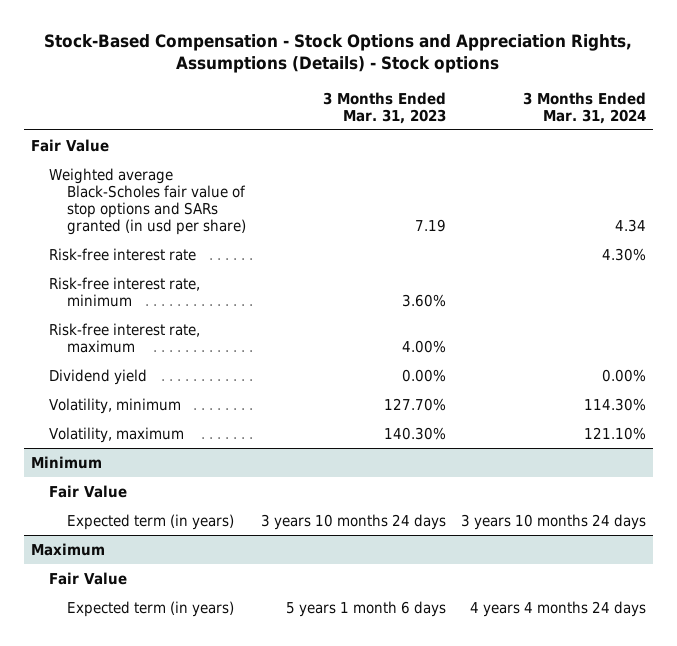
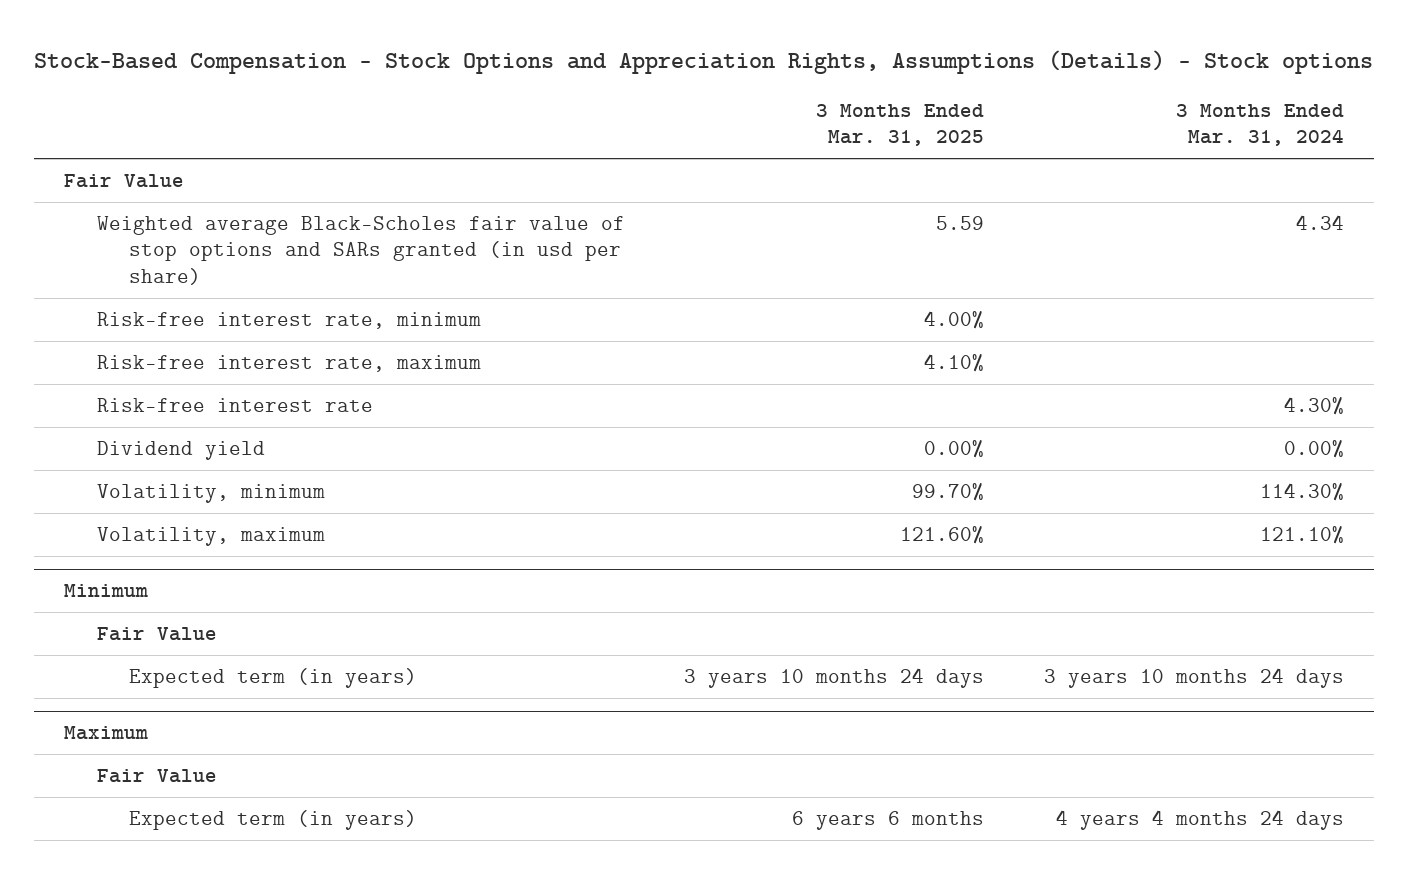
[322,91,446,124] 3 Months Ended Mar. 31, 2023 -> none
none -> [816,104,985,147] 3 Months Ended Mar. 31, 2025
[49,247,197,261] Risk-free interest rate -> [96,397,373,412] Risk-free interest rate

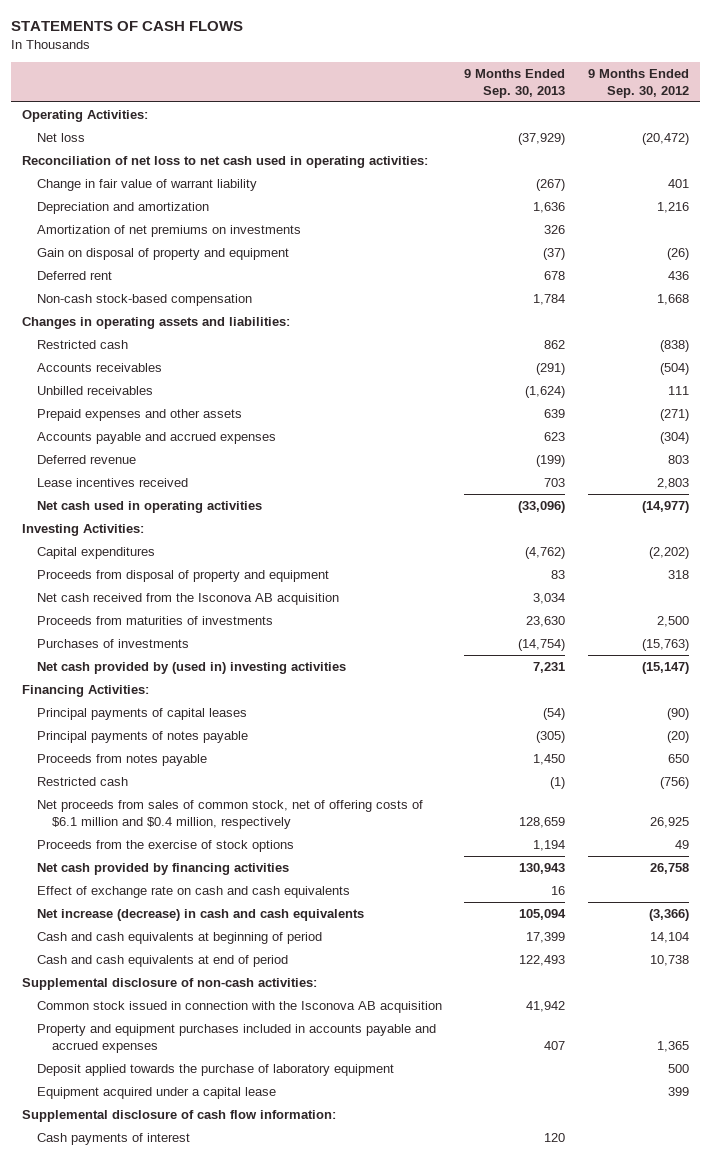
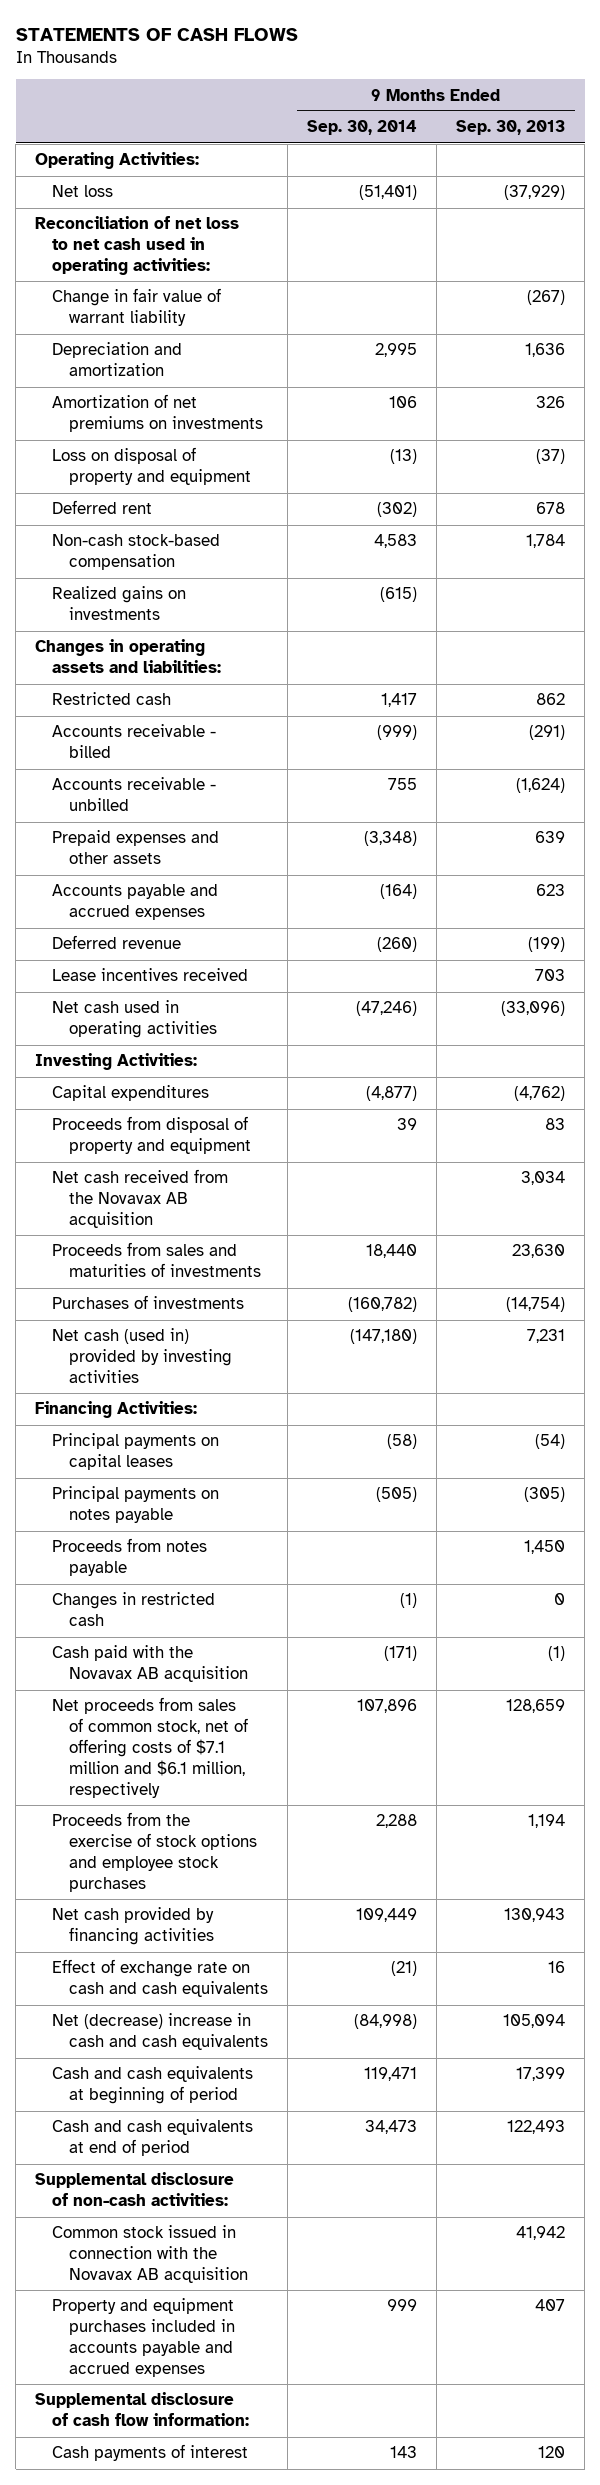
[587,68,689,98] 9 Months Ended Sep. 30, 2012 -> none
none -> [306,120,417,136] Sep. 30, 2014
[36,248,289,261] Gain on disposal of property and equipment -> [51,447,251,486] Loss on disposal of property and equipment
none -> [51,586,186,621] Realized gains on investments
[36,363,162,373] Accounts receivables -> [51,724,216,759] Accounts receivable - billed
[36,386,153,396] Unbilled receivables -> [51,777,216,812] Accounts receivable - unbilled
[36,593,339,606] Net cash received from the Isconova AB acquisition -> [51,1169,228,1229] Net cash received from the Novavax AB acquisition
[36,616,273,626] Proceeds from maturities of investments -> [51,1242,261,1278] Proceeds from sales and maturities of investments
[36,662,346,675] Net cash provided by (used in) investing activities -> [51,1328,232,1384] Net cash (used in) provided by investing activities
[36,708,247,721] Principal payments of capital leases -> [51,1433,219,1471] Principal payments on capital leases
[36,731,248,744] Principal payments of notes payable -> [51,1486,219,1524] Principal payments on notes payable
[36,777,128,787] Restricted cash -> [51,1592,215,1627] Changes in restricted cash
[550,777,566,790] (1) -> [554,1593,566,1606] 0
none -> [51,1645,248,1683] Cash paid with the Novavax AB acquisition
[36,800,423,829] Net proceeds from sales of common stock, net of offering costs of $6.1 million and $0.4 million, respectively -> [51,1697,248,1798] Net proceeds from sales of common stock, net of offering costs of $7.1 million and $6.1 million, respectively
[36,840,294,853] Proceeds from the exercise of stock options -> [51,1812,257,1892] Proceeds from the exercise of stock options and employee stock purchases
[36,909,364,922] Net increase (decrease) in cash and cash equivalents -> [51,2013,268,2051] Net (decrease) increase in cash and cash equivalents
[36,1001,442,1014] Common stock issued in connection with the Isconova AB acquisition -> [51,2225,248,2284] Common stock issued in connection with the Novavax AB acquisition
[36,1064,394,1077] Deposit applied towards the purchase of laboratory equipment -> none
[36,1087,276,1100] Equipment acquired under a capital lease -> none

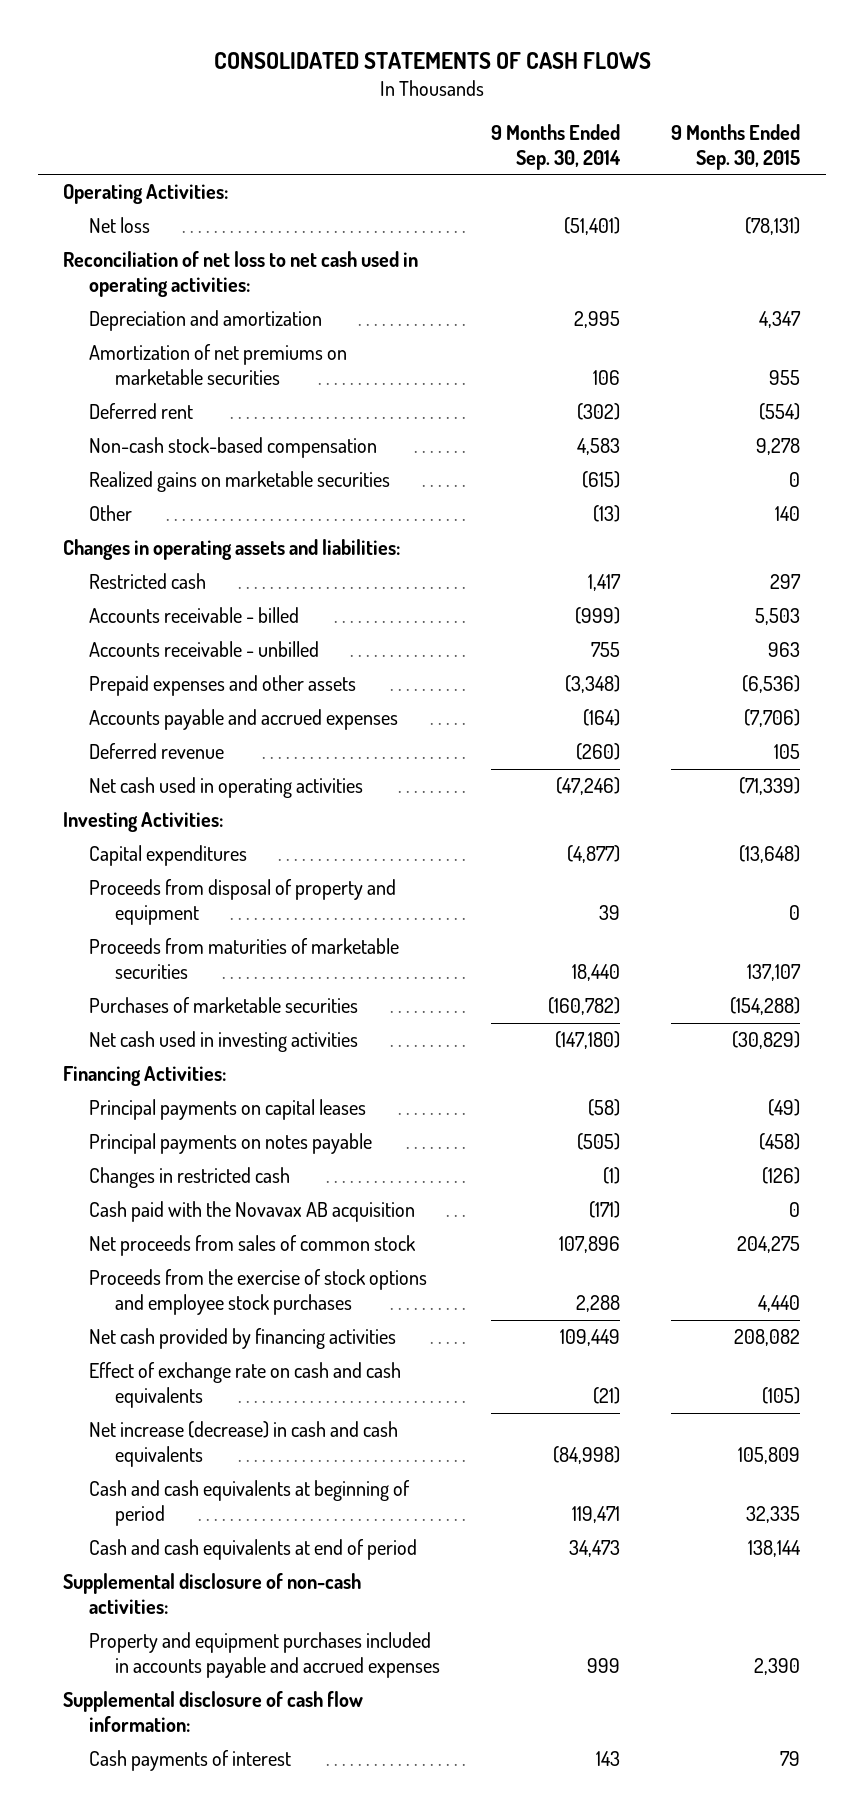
[15,27,298,41] STATEMENTS OF CASH FLOWS -> [213,51,651,69] CONSOLIDATED STATEMENTS OF CASH FLOWS
[456,120,566,136] Sep. 30, 2013 -> none
none -> [671,124,801,170] 9 Months Ended Sep. 30, 2015
[51,288,221,327] Change in fair value of warrant liability -> none
[51,447,251,486] Loss on disposal of property and equipment -> none
[51,394,263,433] Amortization of net premiums on investments -> [89,344,348,385] Amortization of net premiums on marketable securities
[51,586,186,621] Realized gains on investments -> [89,471,391,493] Realized gains on marketable securities
none -> [89,505,133,522] Other
[51,968,248,982] Lease incentives received -> none
[51,1169,228,1229] Net cash received from the Novavax AB acquisition -> none
[51,1242,261,1278] Proceeds from sales and maturities of investments -> [89,938,400,979] Proceeds from maturities of marketable securities
[51,1295,244,1310] Purchases of investments -> [89,997,359,1014] Purchases of marketable securities
[51,1328,232,1384] Net cash (used in) provided by investing activities -> [89,1031,359,1053] Net cash used in investing activities
[51,1538,207,1577] Proceeds from notes payable -> none
[51,1697,248,1798] Net proceeds from sales of common stock, net of offering costs of $7.1 million and $6.1 million, respectively -> [89,1235,417,1257] Net proceeds from sales of common stock
[51,2013,268,2051] Net (decrease) increase in cash and cash equivalents -> [89,1421,399,1467] Net increase (decrease) in cash and cash equivalents
[51,2225,248,2284] Common stock issued in connection with the Novavax AB acquisition -> none

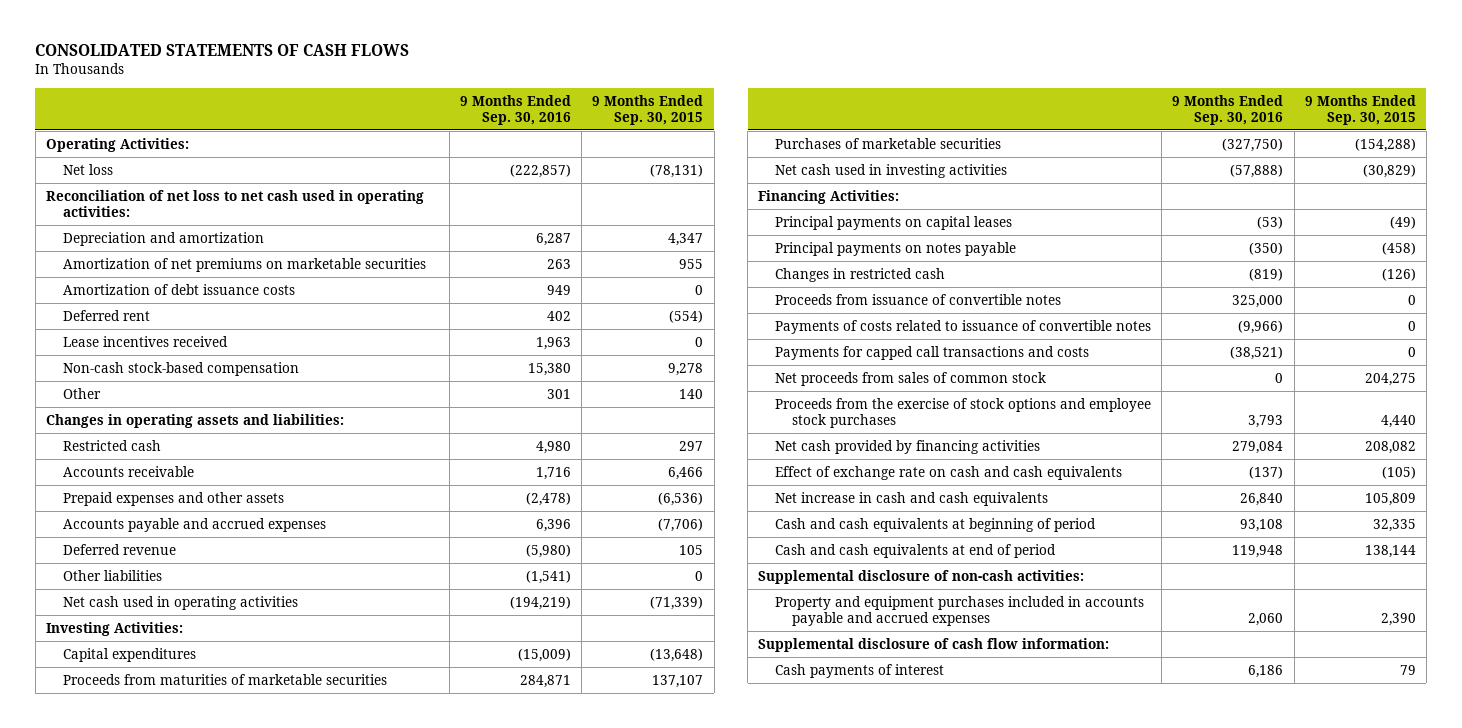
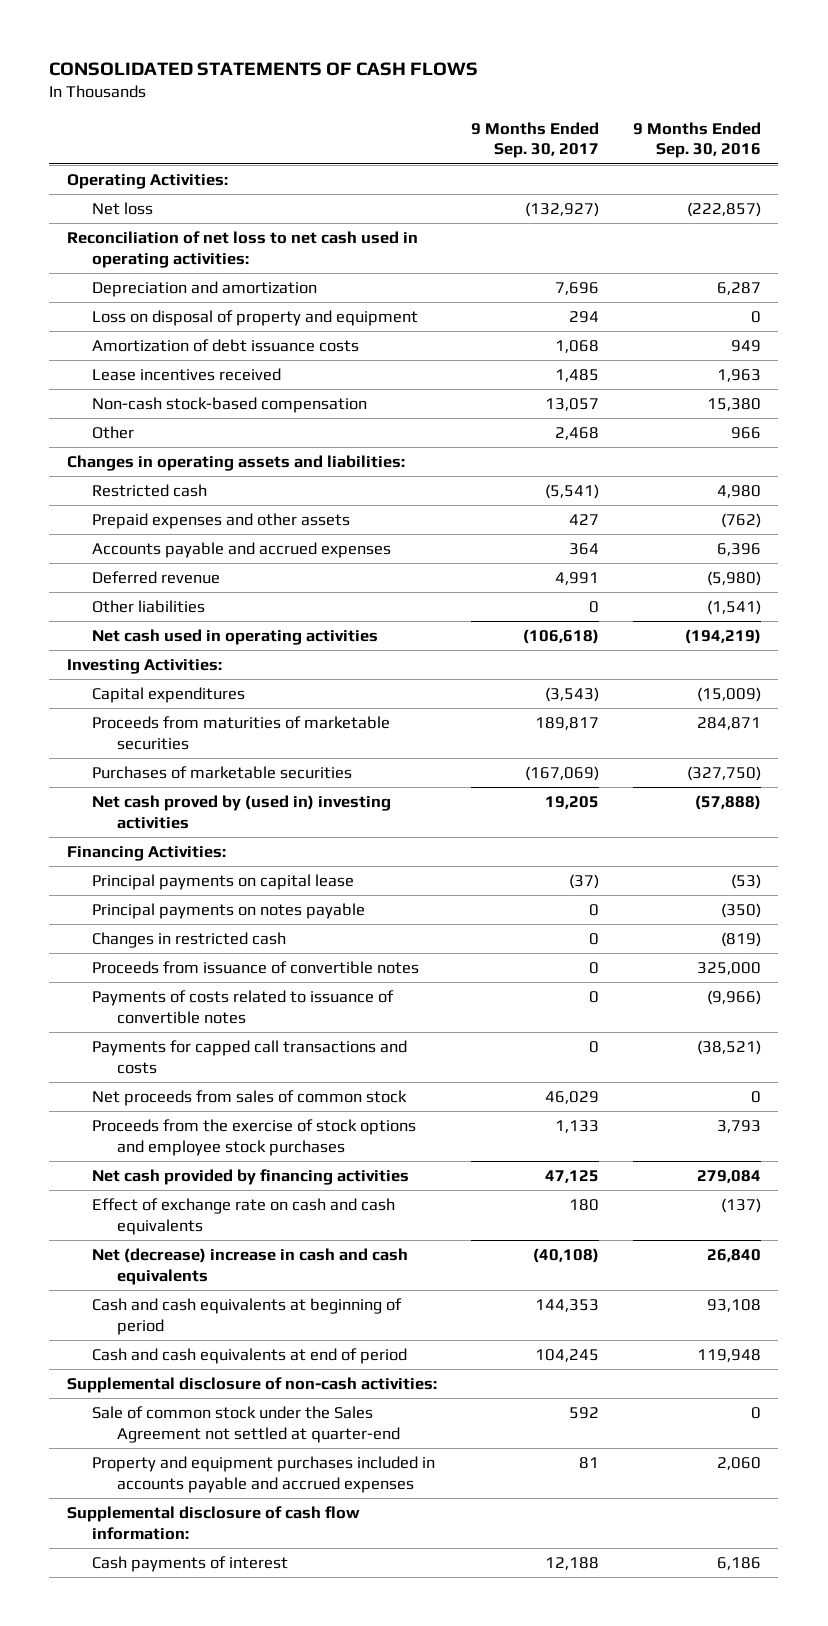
[592,94,704,125] 9 Months Ended Sep. 30, 2015 -> none
none -> [470,121,599,159] 9 Months Ended Sep. 30, 2017
[62,257,426,272] Amortization of net premiums on marketable securities -> none
none -> [91,310,418,327] Loss on disposal of property and equipment
[62,309,150,321] Deferred rent -> none
[547,388,572,399] 301 -> [731,427,762,440] 966
[62,465,194,477] Accounts receivable -> none
[526,491,572,506] (2,478) -> [721,513,762,529] (762)
[774,163,1007,178] Net cash used in investing activities -> [91,795,391,829] Net cash proved by (used in) investing activities
[774,215,1012,230] Principal payments on capital leases -> [91,874,354,891] Principal payments on capital lease
[774,491,1048,506] Net increase in cash and cash equivalents -> [91,1248,408,1285] Net (decrease) increase in cash and cash equivalents
none -> [91,1406,400,1443] Sale of common stock under the Sales Agreement not settled at quarter-end

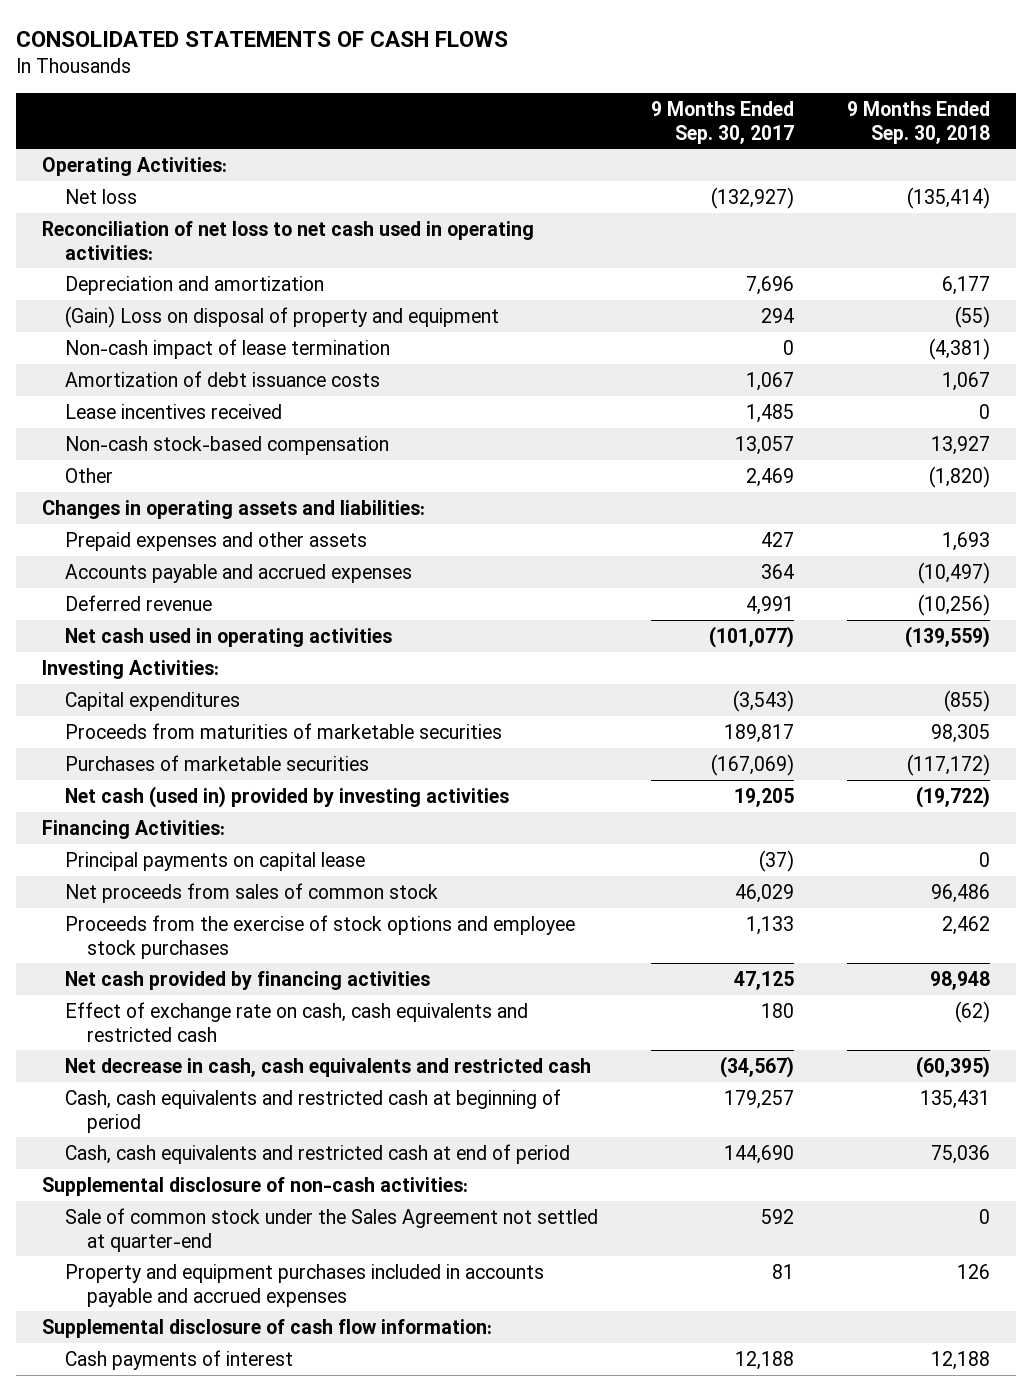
[633,121,762,159] 9 Months Ended Sep. 30, 2016 -> none
none -> [846,100,990,144] 9 Months Ended Sep. 30, 2018
[91,310,418,327] Loss on disposal of property and equipment -> [64,305,499,328] (Gain) Loss on disposal of property and equipment
none -> [64,338,390,359] Non-cash impact of lease termination
[554,340,599,354] 1,068 -> [745,371,794,391] 1,067
[554,427,599,441] 2,468 -> [745,467,794,487] 2,469
[91,484,207,498] Restricted cash -> none
[91,600,205,614] Other liabilities -> none
[522,629,599,645] (106,618) -> [708,625,794,648] (101,077)
[91,795,391,829] Net cash proved by (used in) investing activities -> [64,785,509,808] Net cash (used in) provided by investing activities
[91,903,365,920] Principal payments on notes payable -> none
[91,932,286,949] Changes in restricted cash -> none
[91,961,419,975] Proceeds from issuance of convertible notes -> none
[91,990,394,1024] Payments of costs related to issuance of convertible notes -> none
[91,1040,407,1074] Payments for capped call transactions and costs -> none
[91,1198,395,1235] Effect of exchange rate on cash and cash equivalents -> [64,1001,528,1042] Effect of exchange rate on cash, cash equivalents and restricted cash
[91,1248,408,1285] Net (decrease) increase in cash and cash equivalents -> [64,1057,591,1077] Net decrease in cash, cash equivalents and restricted cash
[532,1248,599,1264] (40,108) -> [719,1055,794,1078] (34,567)
[91,1298,402,1335] Cash and cash equivalents at beginning of period -> [64,1088,561,1133] Cash, cash equivalents and restricted cash at beginning of period
[534,1299,599,1313] 144,353 -> [723,1089,794,1109] 179,257
[91,1348,407,1365] Cash and cash equivalents at end of period -> [64,1143,570,1164] Cash, cash equivalents and restricted cash at end of period
[534,1349,599,1363] 104,245 -> [723,1144,794,1164] 144,690

